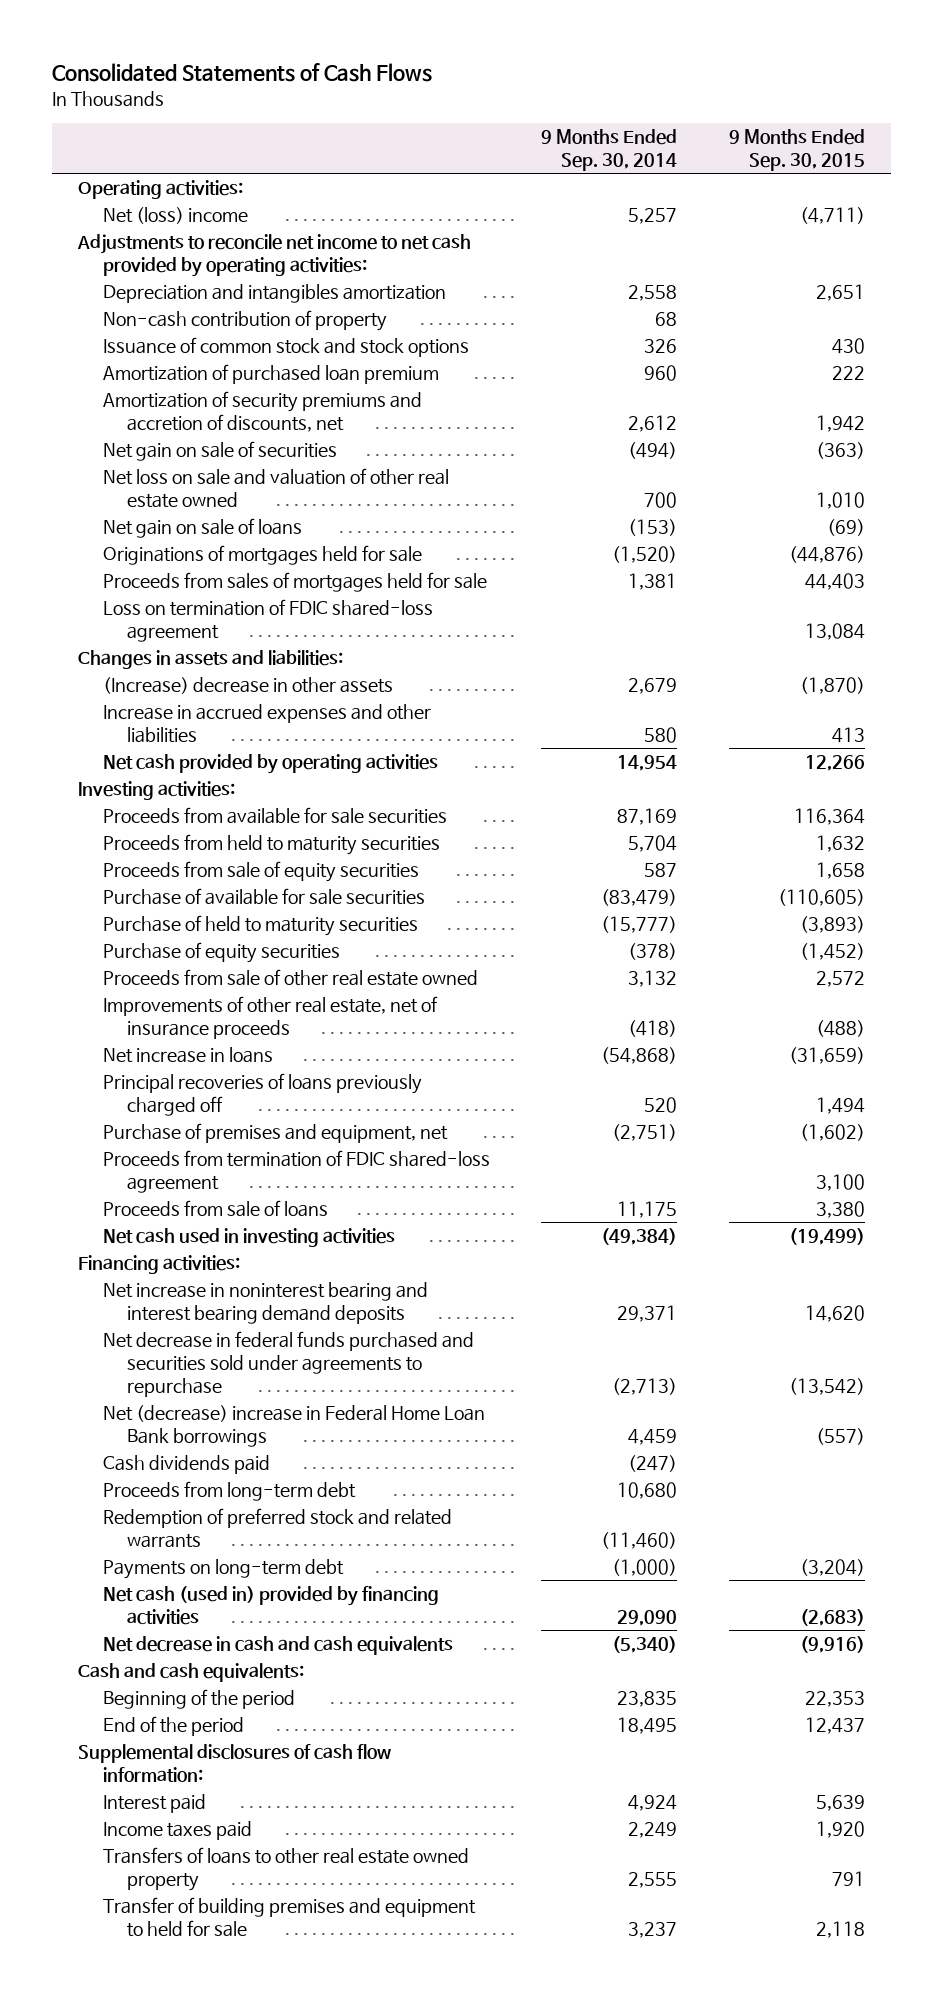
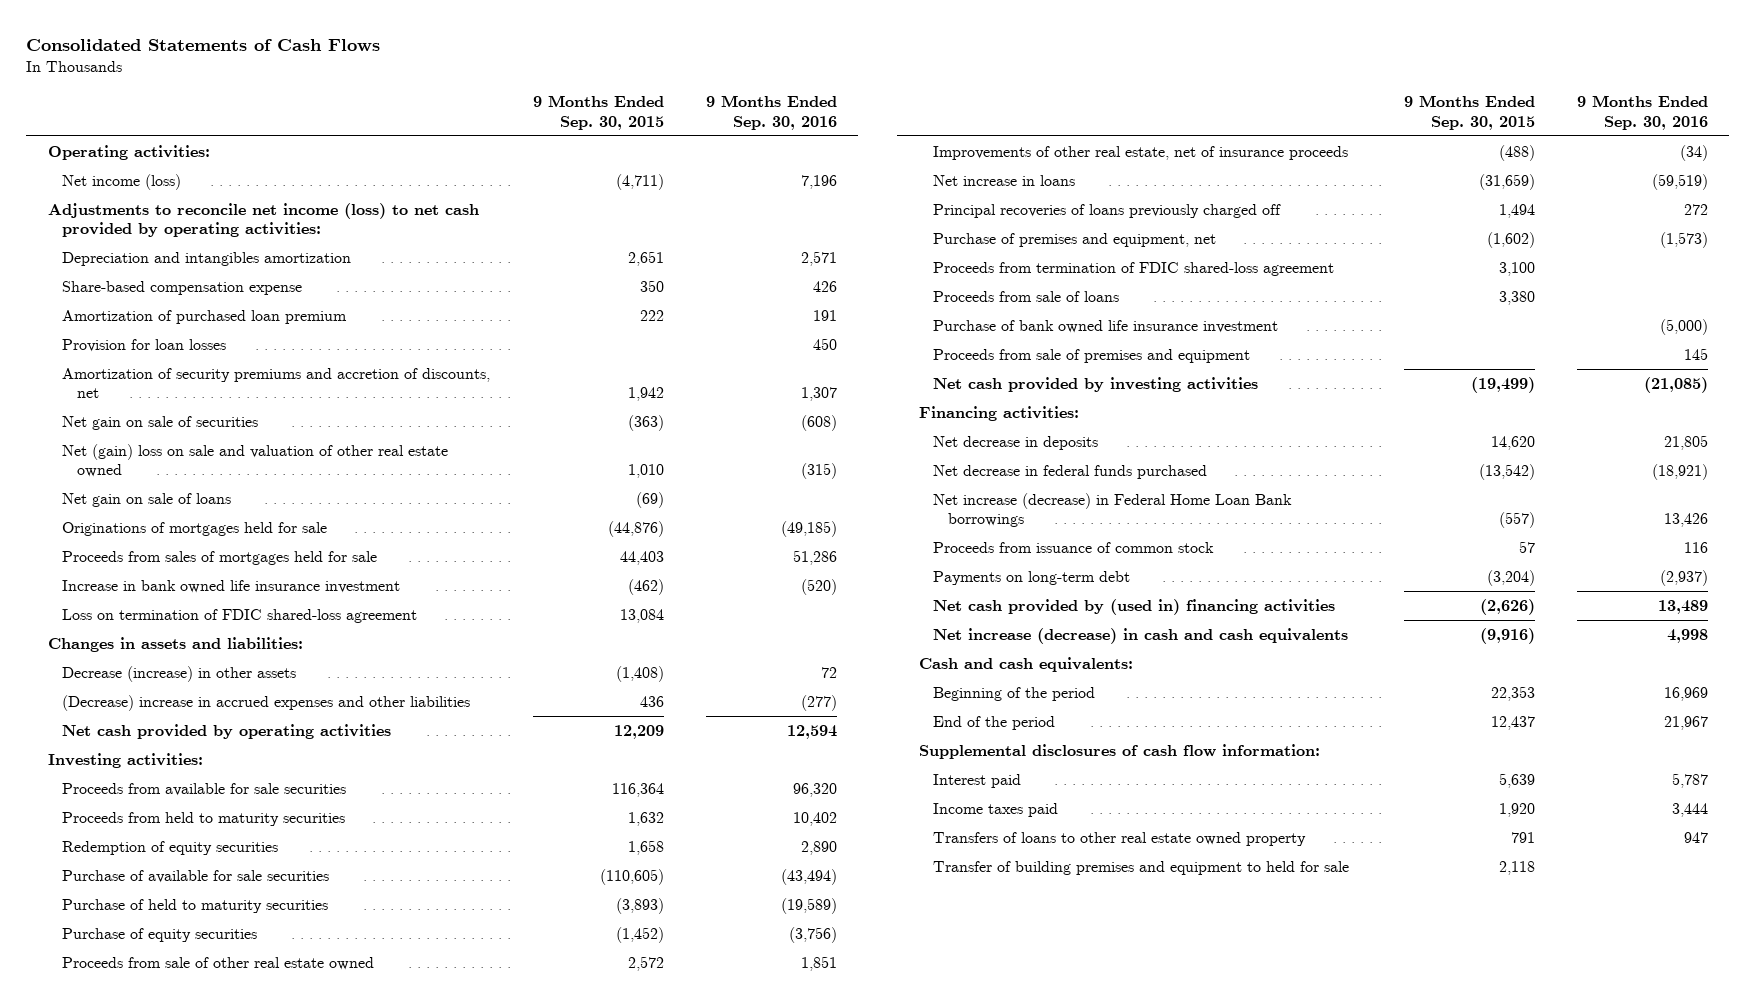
[541,129,678,172] 9 Months Ended Sep. 30, 2014 -> none
none -> [705,95,837,131] 9 Months Ended Sep. 30, 2016
[102,207,248,225] Net (loss) income -> [62,173,182,190] Net income (loss)
[77,234,472,277] Adjustments to reconcile net income to net cash provided by operating activities: -> [47,202,479,238] Adjustments to reconcile net income (loss) to net cash provided by operating activities:
[102,310,387,332] Non-cash contribution of property -> none
[102,337,469,358] Issuance of common stock and stock options -> none
none -> [62,280,303,295] Share-based compensation expense
none -> [62,338,227,352] Provision for loan losses
[102,468,449,508] Net loss on sale and valuation of other real estate owned -> [62,443,449,478] Net (gain) loss on sale and valuation of other real estate owned
none -> [62,579,401,593] Increase in bank owned life insurance investment
[102,677,393,695] (Increase) decrease in other assets -> [62,665,297,682] Decrease (increase) in other assets
[799,677,865,695] (1,870) -> [615,665,664,682] (1,408)
[102,704,431,743] Increase in accrued expenses and other liabilities -> [62,694,471,711] (Decrease) increase in accrued expenses and other liabilities
[831,726,865,743] 413 -> [639,695,664,707] 436
[804,755,865,772] 12,266 -> [613,724,664,739] 12,209
[102,861,419,883] Proceeds from sale of equity securities -> [62,840,279,855] Redemption of equity securities
none -> [933,319,1279,333] Purchase of bank owned life insurance investment
none -> [933,348,1251,363] Proceeds from sale of premises and equipment
[102,1228,395,1248] Net cash used in investing activities -> [933,376,1259,392] Net cash provided by investing activities
[102,1455,270,1475] Cash dividends paid -> none
[102,1481,356,1502] Proceeds from long-term debt -> none
[102,1508,452,1548] Redemption of preferred stock and related warrants -> none
[102,1282,428,1324] Net increase in noninterest bearing and interest bearing demand deposits -> [933,435,1099,450] Net decrease in deposits
[102,1331,474,1397] Net decrease in federal funds purchased and securities sold under agreements to repurchase -> [933,464,1208,479] Net decrease in federal funds purchased
[102,1405,485,1447] Net (decrease) increase in Federal Home Loan Bank borrowings -> [933,492,1293,528] Net increase (decrease) in Federal Home Loan Bank borrowings
none -> [933,541,1215,553] Proceeds from issuance of common stock
[102,1586,439,1625] Net cash (used in) provided by financing activities -> [933,598,1336,615] Net cash provided by (used in) financing activities
[799,1608,865,1626] (2,683) -> [1479,598,1535,615] (2,626)
[102,1636,453,1656] Net decrease in cash and cash equivalents -> [933,627,1349,644] Net increase (decrease) in cash and cash equivalents

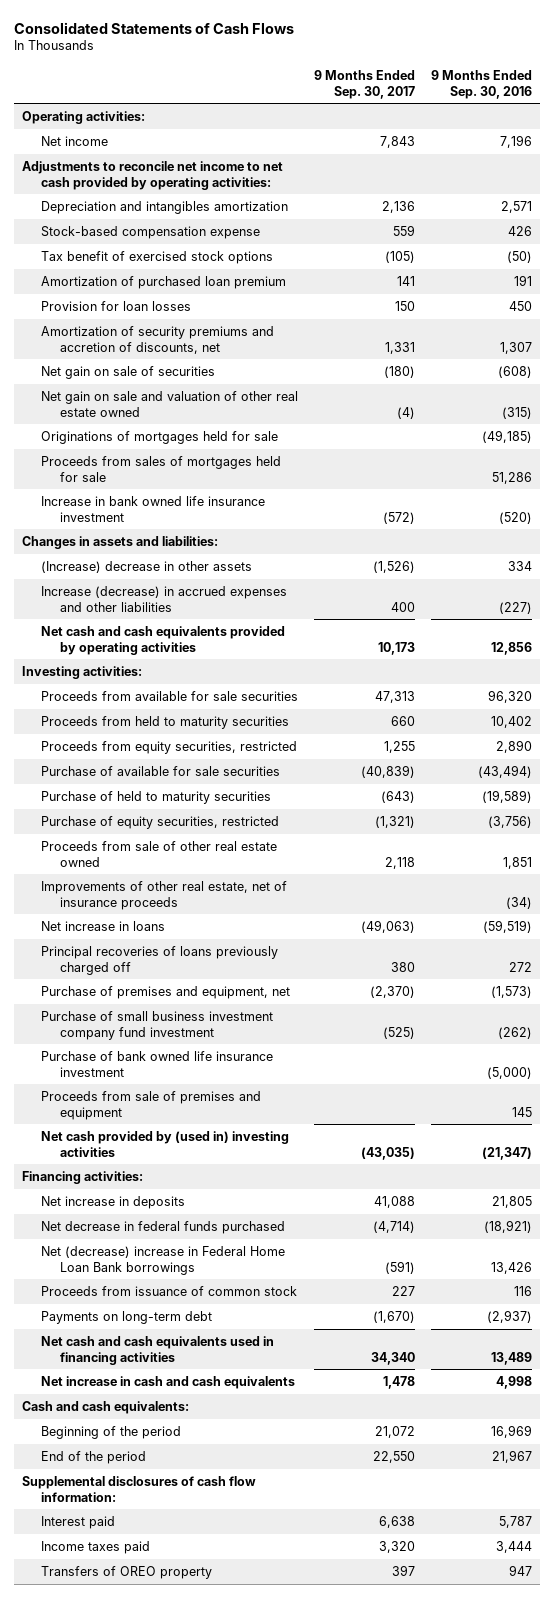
[532,95,664,131] 9 Months Ended Sep. 30, 2015 -> none
none -> [313,69,415,99] 9 Months Ended Sep. 30, 2017
[62,173,182,190] Net income (loss) -> [41,135,109,146] Net income
[47,202,479,238] Adjustments to reconcile net income (loss) to net cash provided by operating activities: -> [22,160,284,190] Adjustments to reconcile net income to net cash provided by operating activities:
[62,280,303,295] Share-based compensation expense -> [41,225,261,239] Stock-based compensation expense
none -> [41,250,274,264] Tax benefit of exercised stock options
[62,492,232,507] Net gain on sale of loans -> none
[62,443,449,478] Net (gain) loss on sale and valuation of other real estate owned -> [41,390,299,417] Net gain on sale and valuation of other real estate owned
[62,608,418,623] Loss on termination of FDIC shared-loss agreement -> none
[62,665,297,682] Decrease (increase) in other assets -> [41,560,253,573] (Increase) decrease in other assets
[820,666,837,678] 72 -> [507,560,532,571] 334
[62,694,471,711] (Decrease) increase in accrued expenses and other liabilities -> [41,585,288,612] Increase (decrease) in accrued expenses and other liabilities
[800,694,837,711] (277) -> [498,601,532,614] (227)
[62,723,392,739] Net cash provided by operating activities -> [41,625,286,655] Net cash and cash equivalents provided by operating activities
[786,724,837,739] 12,594 -> [490,641,532,655] 12,856
[62,840,279,855] Redemption of equity securities -> [41,740,298,754] Proceeds from equity securities, restricted
[62,927,258,942] Purchase of equity securities -> [41,815,280,829] Purchase of equity securities, restricted
[933,261,1335,276] Proceeds from termination of FDIC shared-loss agreement -> none
[933,290,1120,302] Proceeds from sale of loans -> none
none -> [41,1010,274,1040] Purchase of small business investment company fund investment
[933,376,1259,392] Net cash provided by investing activities -> [41,1130,290,1157] Net cash provided by (used in) investing activities
[1644,376,1709,393] (21,085) -> [481,1146,532,1160] (21,347)
[933,435,1099,450] Net decrease in deposits -> [41,1195,186,1209] Net increase in deposits
[933,492,1293,528] Net increase (decrease) in Federal Home Loan Bank borrowings -> [41,1245,286,1275] Net (decrease) increase in Federal Home Loan Bank borrowings
[933,598,1336,615] Net cash provided by (used in) financing activities -> [41,1335,275,1365] Net cash and cash equivalents used in financing activities
[933,627,1349,644] Net increase (decrease) in cash and cash equivalents -> [41,1375,296,1389] Net increase in cash and cash equivalents
[933,860,1350,875] Transfer of building premises and equipment to held for sale -> none
[933,831,1307,846] Transfers of loans to other real estate owned property -> [41,1565,213,1579] Transfers of OREO property

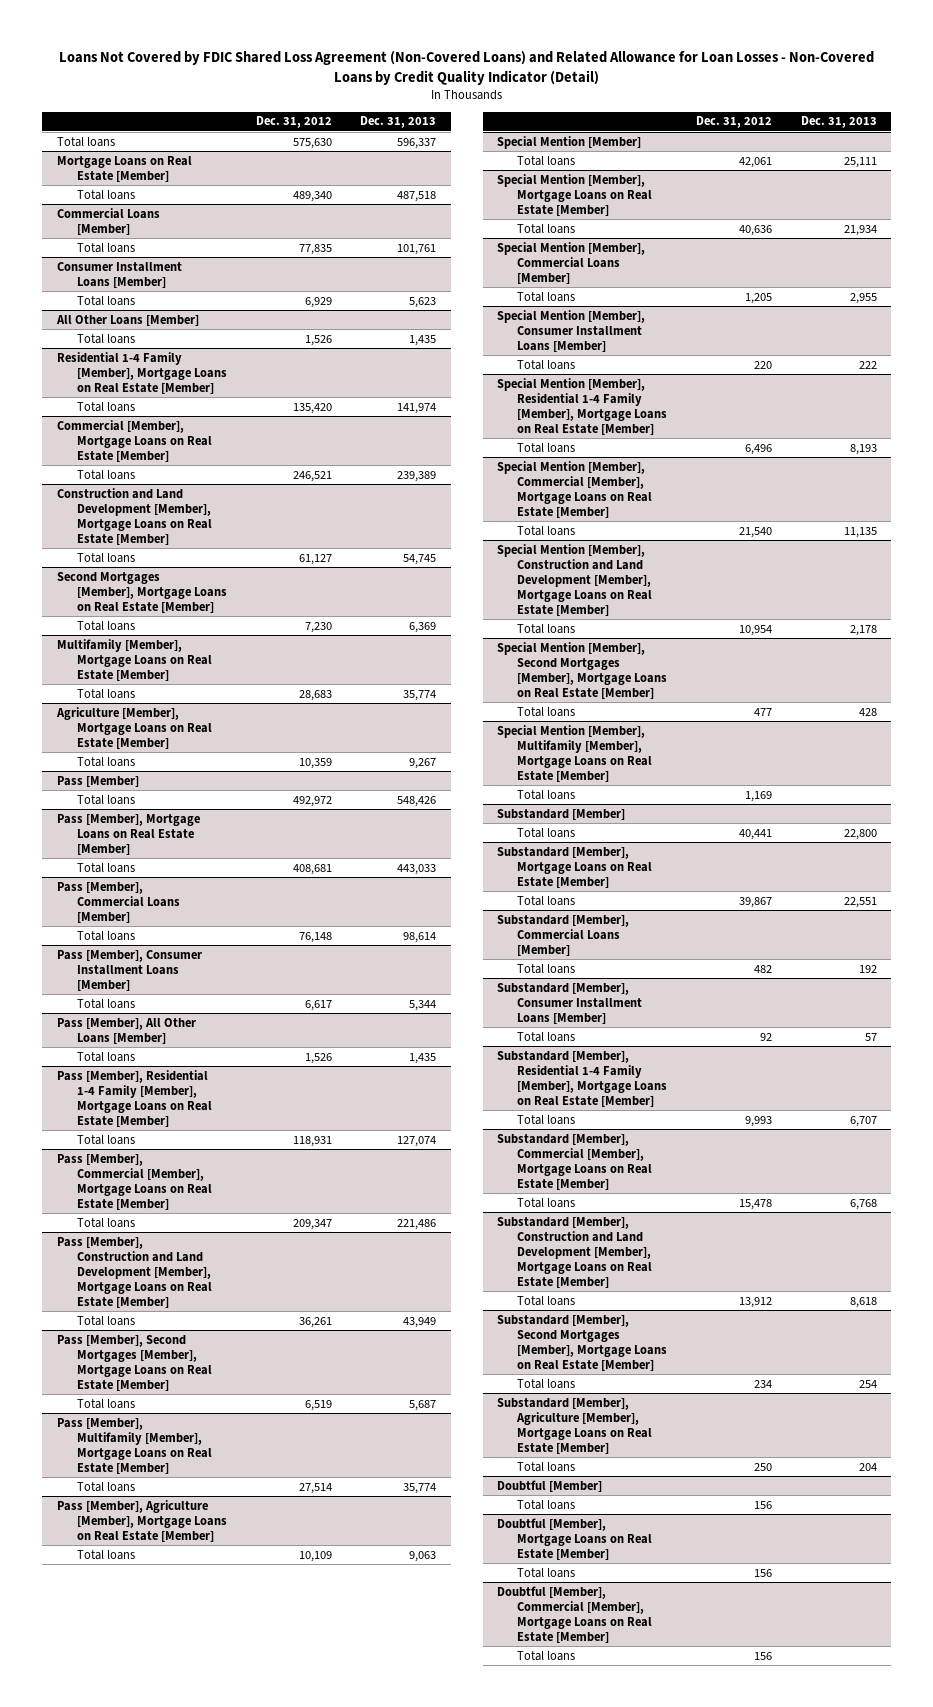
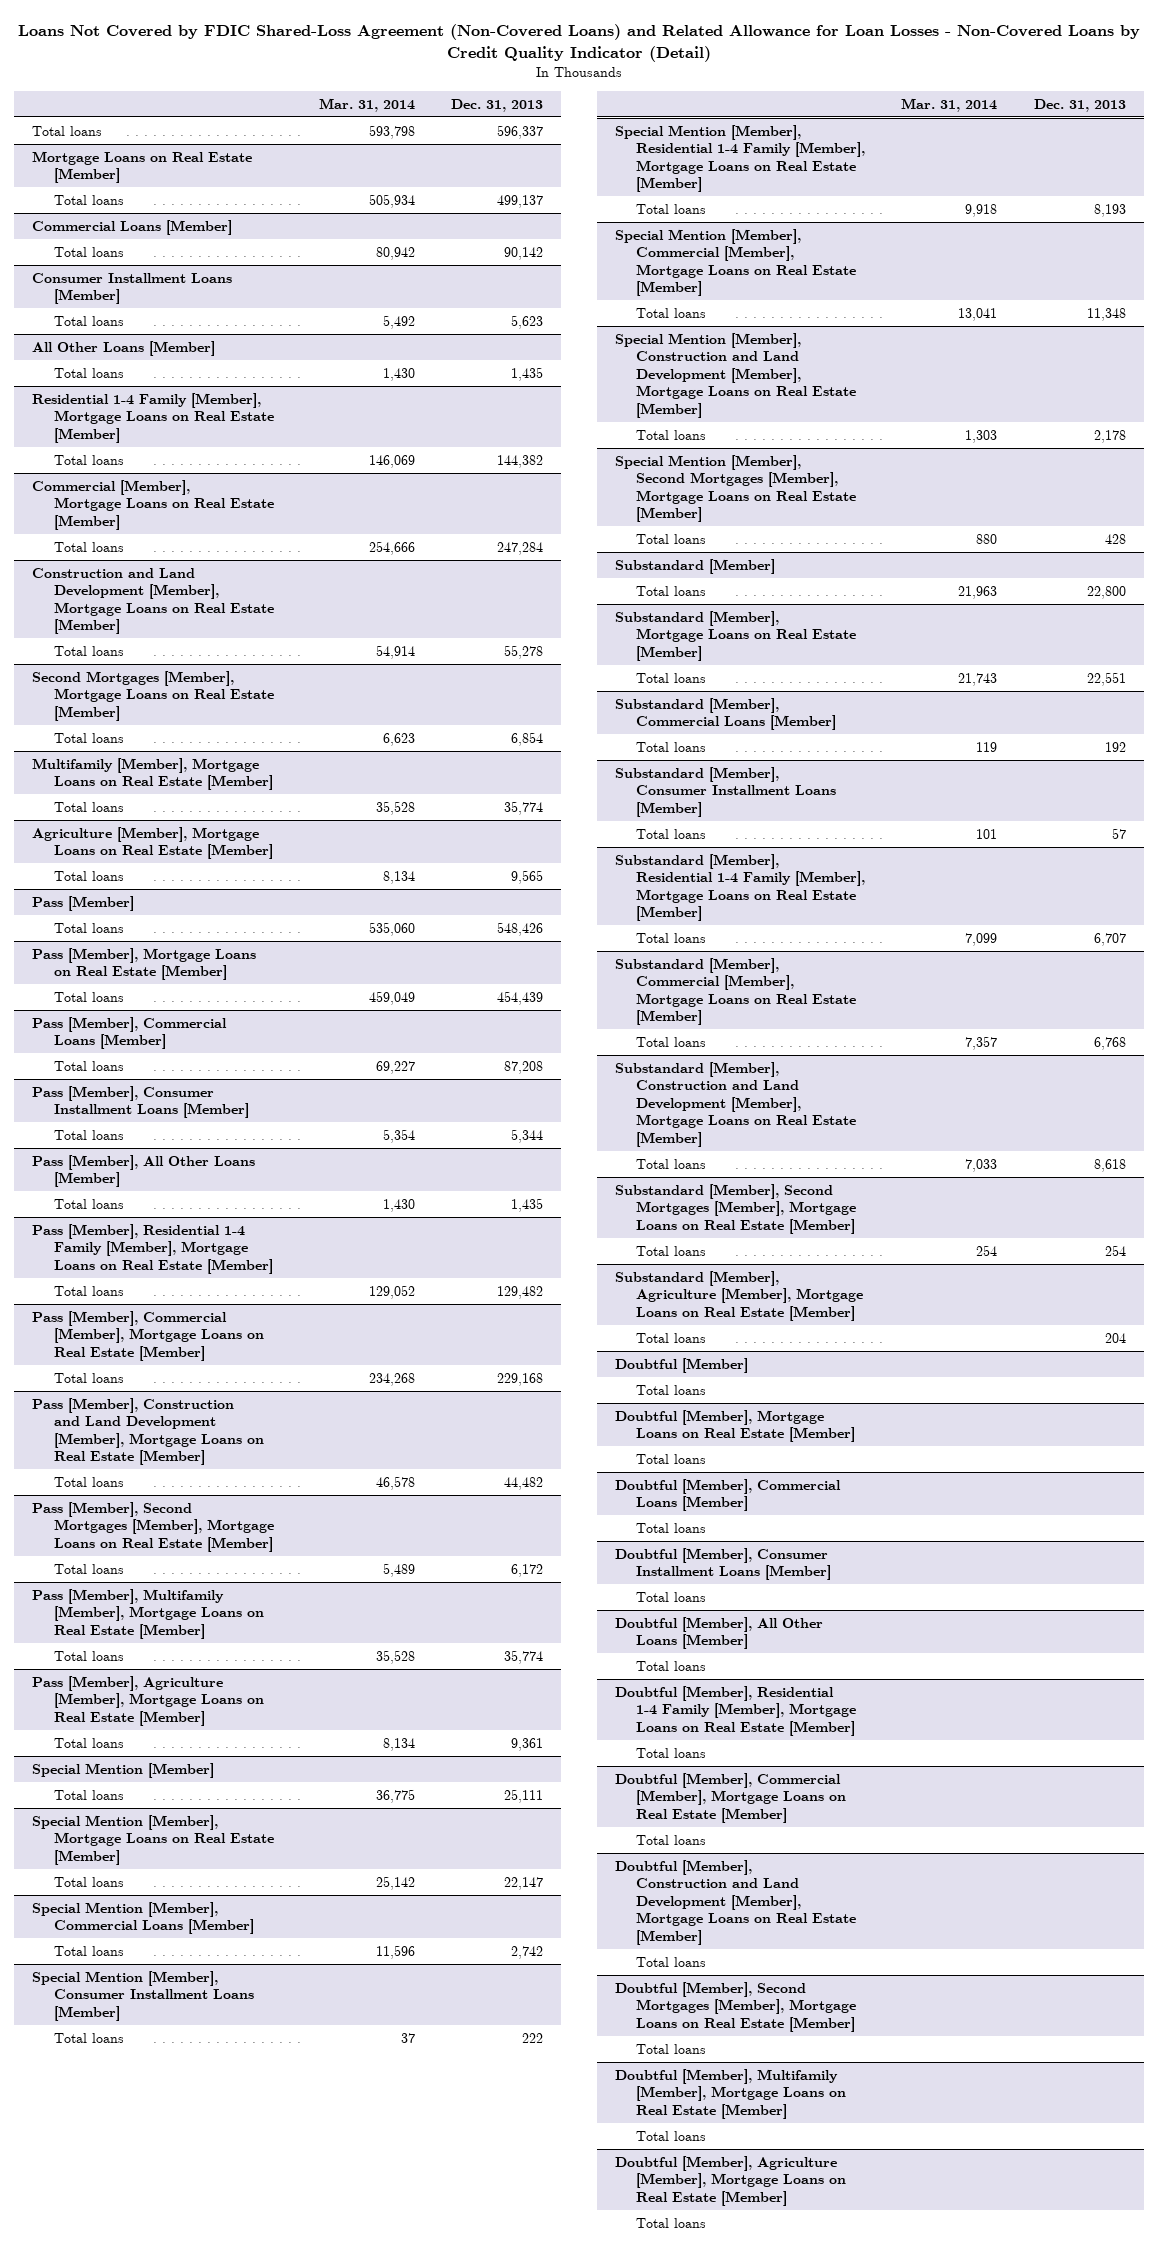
[58,50,874,85] Loans Not Covered by FDIC Shared Loss Agreement (Non-Covered Loans) and Related Allowance for Loan Losses - Non-Covered Loans by Credit Quality Indicator (Detail) -> [17,24,1140,62] Loans Not Covered by FDIC Shared-Loss Agreement (Non-Covered Loans) and Related Allowance for Loan Losses - Non-Covered Loans by Credit Quality Indicator (Detail)
[255,116,332,129] Dec. 31, 2012 -> none
none -> [318,97,415,112] Mar. 31, 2014
[397,190,437,202] 487,518 -> [497,194,544,208] 499,137
[397,243,437,255] 101,761 -> [504,246,544,260] 90,142
[397,402,437,414] 141,974 -> [497,454,544,468] 144,382
[397,470,437,482] 239,389 -> [497,541,544,555] 247,284
[403,553,437,565] 54,745 -> [504,644,544,659] 55,278
[409,621,437,633] 6,369 -> [511,731,544,746] 6,854
[409,757,437,769] 9,267 -> [511,869,544,884] 9,565
[397,863,437,875] 443,033 -> [497,990,544,1005] 454,439
[403,931,437,943] 98,614 -> [504,1060,544,1074] 87,208
[397,1135,437,1147] 127,074 -> [497,1285,544,1299] 129,482
[397,1218,437,1230] 221,486 -> [497,1372,544,1386] 229,168
[403,1316,437,1328] 43,949 -> [504,1476,544,1490] 44,482
[409,1399,437,1411] 5,687 -> [511,1563,544,1577] 6,172
[409,1550,437,1562] 9,063 -> [511,1737,544,1751] 9,361
[843,224,877,236] 21,934 -> [504,1876,544,1890] 22,147
[849,292,877,304] 2,955 -> [511,1945,544,1959] 2,742
[843,526,877,538] 11,135 -> [1086,307,1126,321] 11,348
[496,724,653,782] Special Mention [Member], Multifamily [Member], Mortgage Loans on Real Estate [Member] -> none
[517,789,576,800] Total loans -> none
none -> [614,1478,841,1512] Doubtful [Member], Commercial Loans [Member]
none -> [636,1522,707,1533] Total loans
none -> [614,1547,832,1581] Doubtful [Member], Consumer Installment Loans [Member]
none -> [636,1591,707,1602] Total loans
none -> [614,1616,823,1650] Doubtful [Member], All Other Loans [Member]
none -> [636,1660,707,1671] Total loans
none -> [614,1685,857,1736] Doubtful [Member], Residential 1-4 Family [Member], Mortgage Loans on Real Estate [Member]
none -> [636,1747,707,1758] Total loans
none -> [614,1859,857,1945] Doubtful [Member], Construction and Land Development [Member], Mortgage Loans on Real Estate [Member]
none -> [636,1956,707,1967] Total loans
none -> [614,1981,857,2032] Doubtful [Member], Second Mortgages [Member], Mortgage Loans on Real Estate [Member]
none -> [636,2043,707,2054] Total loans
none -> [614,2068,847,2119] Doubtful [Member], Multifamily [Member], Mortgage Loans on Real Estate [Member]
none -> [636,2130,707,2141] Total loans
none -> [614,2155,847,2206] Doubtful [Member], Agriculture [Member], Mortgage Loans on Real Estate [Member]
none -> [636,2217,707,2228] Total loans

